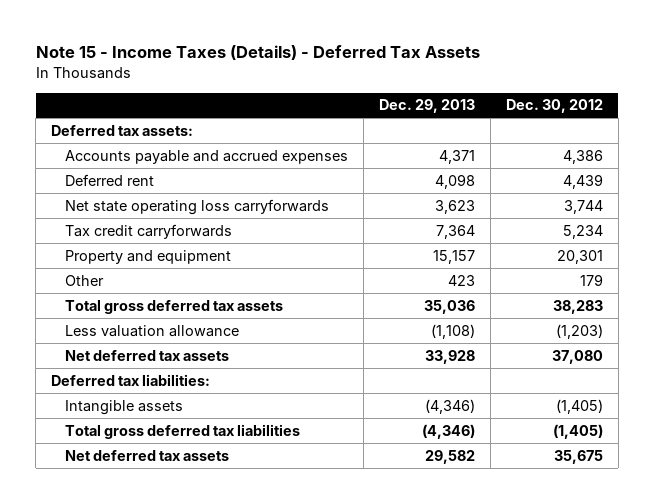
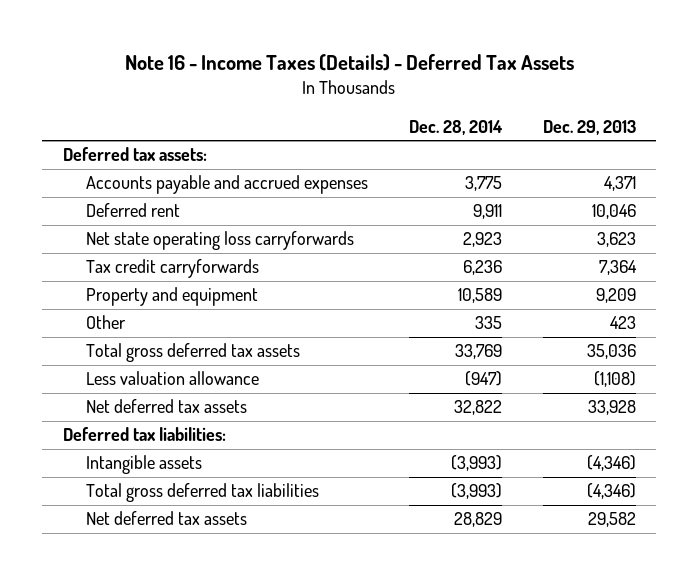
[35,45,480,61] Note 15 - Income Taxes (Details) - Deferred Tax Assets -> [125,54,575,72] Note 16 - Income Taxes (Details) - Deferred Tax Assets
[505,99,603,114] Dec. 30, 2012 -> none
none -> [408,119,503,135] Dec. 28, 2014
[434,173,475,189] 4,098 -> [591,204,636,220] 10,046
[432,249,475,264] 15,157 -> [595,288,636,304] 9,209

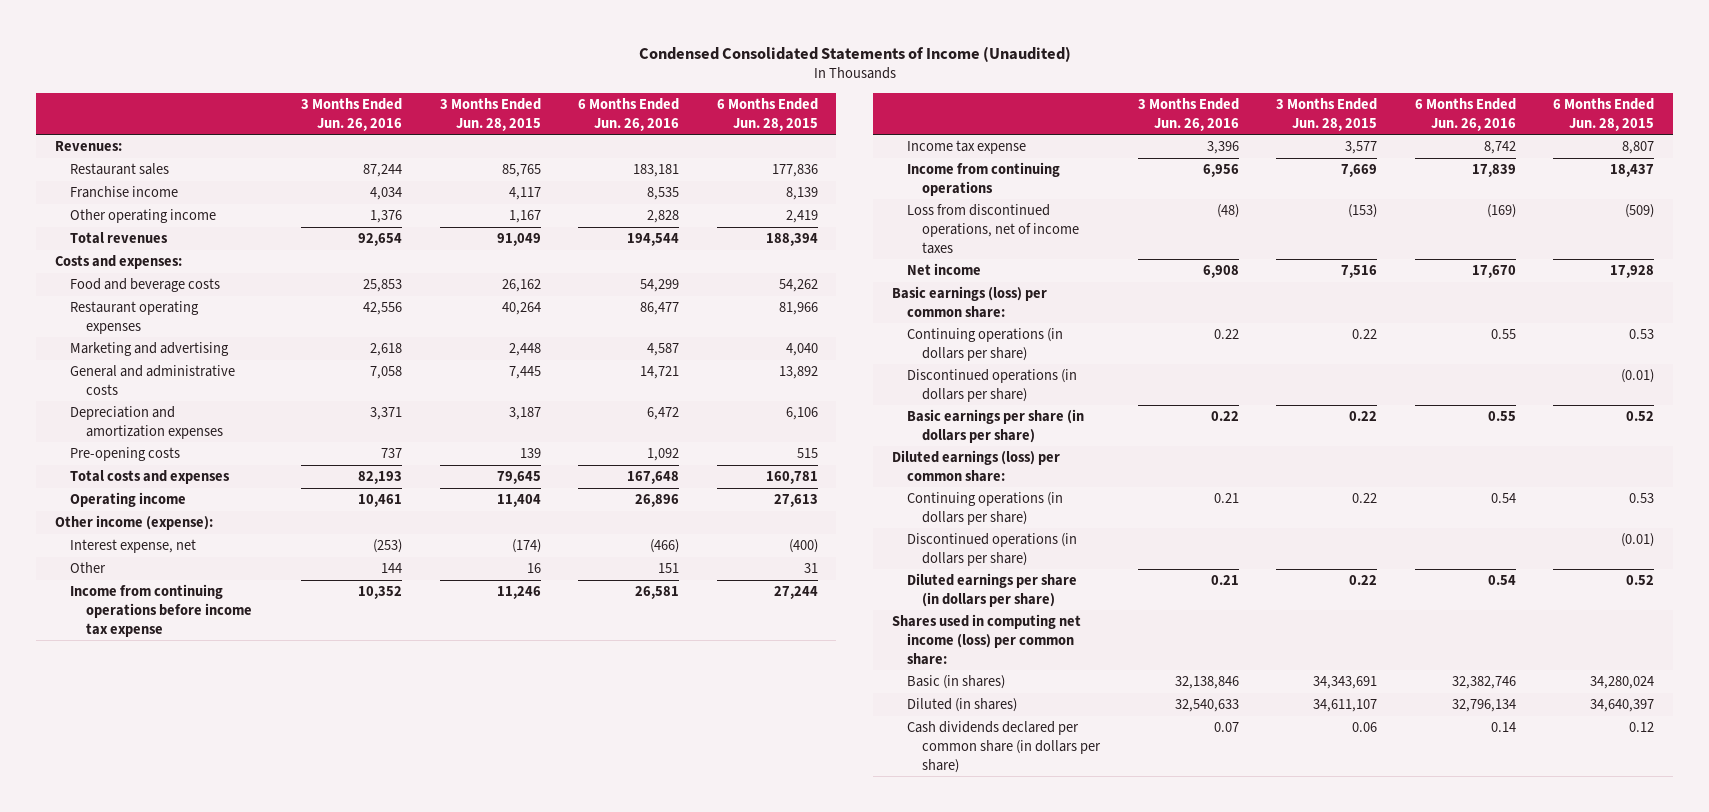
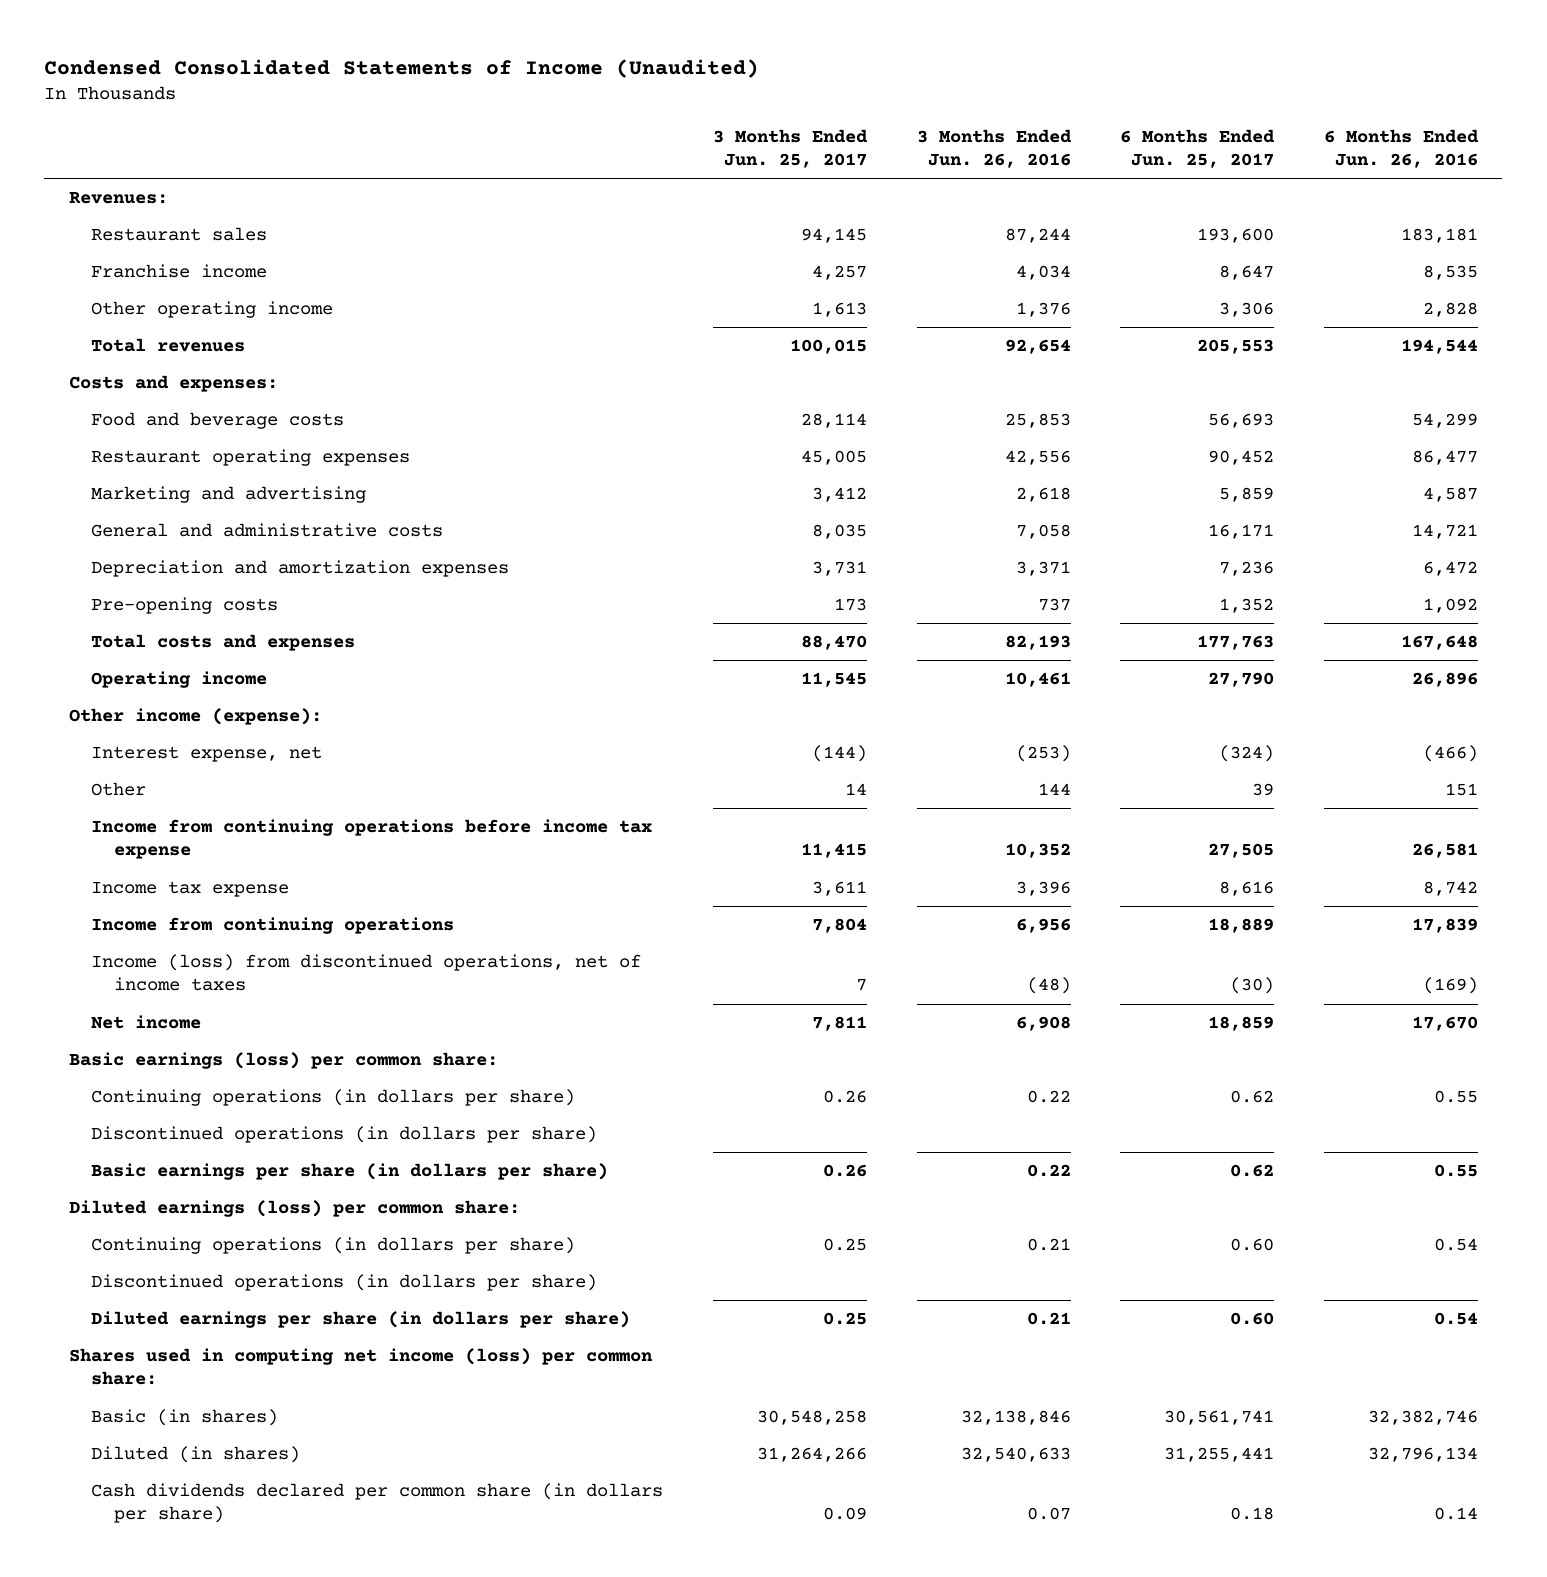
[439,97,541,131] 3 Months Ended Jun. 28, 2015 -> none
[716,97,818,131] 6 Months Ended Jun. 28, 2015 -> none
none -> [712,128,868,169] 3 Months Ended Jun. 25, 2017
none -> [1120,128,1276,169] 6 Months Ended Jun. 25, 2017
[906,204,1080,254] Loss from discontinued operations, net of income taxes -> [91,954,642,992] Income (loss) from discontinued operations, net of income taxes

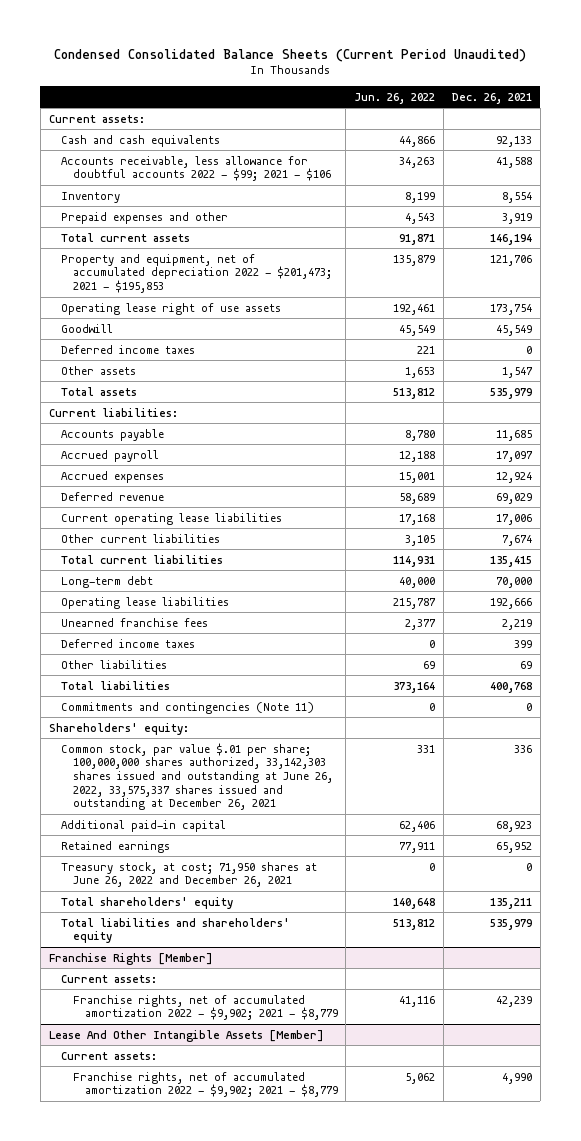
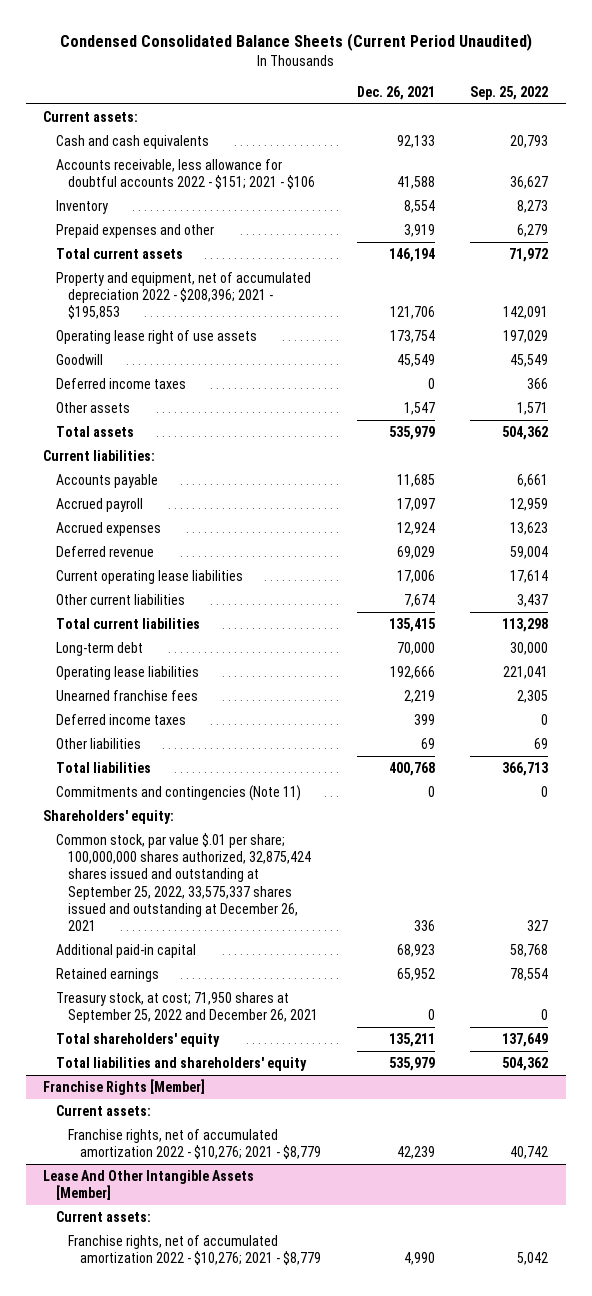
[354,92,436,104] Jun. 26, 2022 -> none
none -> [470,85,549,100] Sep. 25, 2022
[60,155,331,182] Accounts receivable, less allowance for doubtful accounts 2022 - $99; 2021 - $106 -> [55,158,315,190] Accounts receivable, less allowance for doubtful accounts 2022 - $151; 2021 - $106
[60,253,332,293] Property and equipment, net of accumulated depreciation 2022 - $201,473; 2021 - $195,853 -> [55,271,311,320] Property and equipment, net of accumulated depreciation 2022 - $208,396; 2021 - $195,853
[60,742,333,811] Common stock, par value $.01 per share; 100,000,000 shares authorized, 33,142,303 shares issued and outstanding at June 26, 2022, 33,575,337 shares issued and outstanding at December 26, 2021 -> [55,832,311,932] Common stock, par value $.01 per share; 100,000,000 shares authorized, 32,875,424 shares issued and outstanding at September 25, 2022, 33,575,337 shares issued and outstanding at December 26, 2021
[60,861,317,888] Treasury stock, at cost; 71,950 shares at June 26, 2022 and December 26, 2021 -> [55,991,318,1024] Treasury stock, at cost; 71,950 shares at September 25, 2022 and December 26, 2021
[72,994,338,1021] Franchise rights, net of accumulated amortization 2022 - $9,902; 2021 - $8,779 -> [67,1128,322,1160] Franchise rights, net of accumulated amortization 2022 - $10,276; 2021 - $8,779
[72,1071,338,1098] Franchise rights, net of accumulated amortization 2022 - $9,902; 2021 - $8,779 -> [67,1234,322,1266] Franchise rights, net of accumulated amortization 2022 - $10,276; 2021 - $8,779

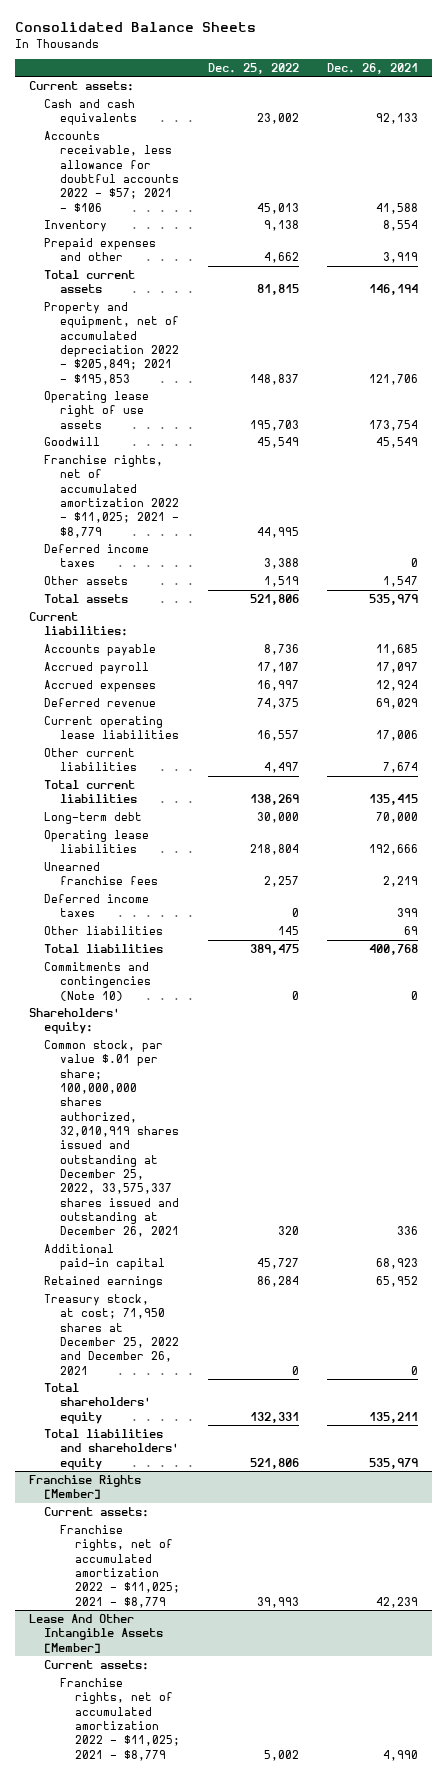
[59,33,532,52] Condensed Consolidated Balance Sheets (Current Period Unaudited) -> [14,22,256,33] Consolidated Balance Sheets
[470,85,549,100] Sep. 25, 2022 -> none
none -> [207,62,299,74] Dec. 25, 2022
[55,158,315,190] Accounts receivable, less allowance for doubtful accounts 2022 - $151; 2021 - $106 -> [44,131,179,212] Accounts receivable, less allowance for doubtful accounts 2022 - $57; 2021 - $106
[55,271,311,320] Property and equipment, net of accumulated depreciation 2022 - $208,396; 2021 - $195,853 -> [44,302,179,385] Property and equipment, net of accumulated depreciation 2022 - $205,849; 2021 - $195,853
none -> [44,455,179,538] Franchise rights, net of accumulated amortization 2022 - $11,025; 2021 - $8,779
[55,784,301,801] Commitments and contingencies (Note 11) -> [44,962,151,1001] Commitments and contingencies (Note 10)
[55,832,311,932] Common stock, par value $.01 per share; 100,000,000 shares authorized, 32,875,424 shares issued and outstanding at September 25, 2022, 33,575,337 shares issued and outstanding at December 26, 2021 -> [44,1040,179,1238] Common stock, par value $.01 per share; 100,000,000 shares authorized, 32,010,919 shares issued and outstanding at December 25, 2022, 33,575,337 shares issued and outstanding at December 26, 2021
[55,991,318,1024] Treasury stock, at cost; 71,950 shares at September 25, 2022 and December 26, 2021 -> [44,1294,179,1375] Treasury stock, at cost; 71,950 shares at December 25, 2022 and December 26, 2021
[67,1128,322,1160] Franchise rights, net of accumulated amortization 2022 - $10,276; 2021 - $8,779 -> [59,1525,180,1608] Franchise rights, net of accumulated amortization 2022 - $11,025; 2021 - $8,779
[67,1234,322,1266] Franchise rights, net of accumulated amortization 2022 - $10,276; 2021 - $8,779 -> [59,1678,180,1761] Franchise rights, net of accumulated amortization 2022 - $11,025; 2021 - $8,779

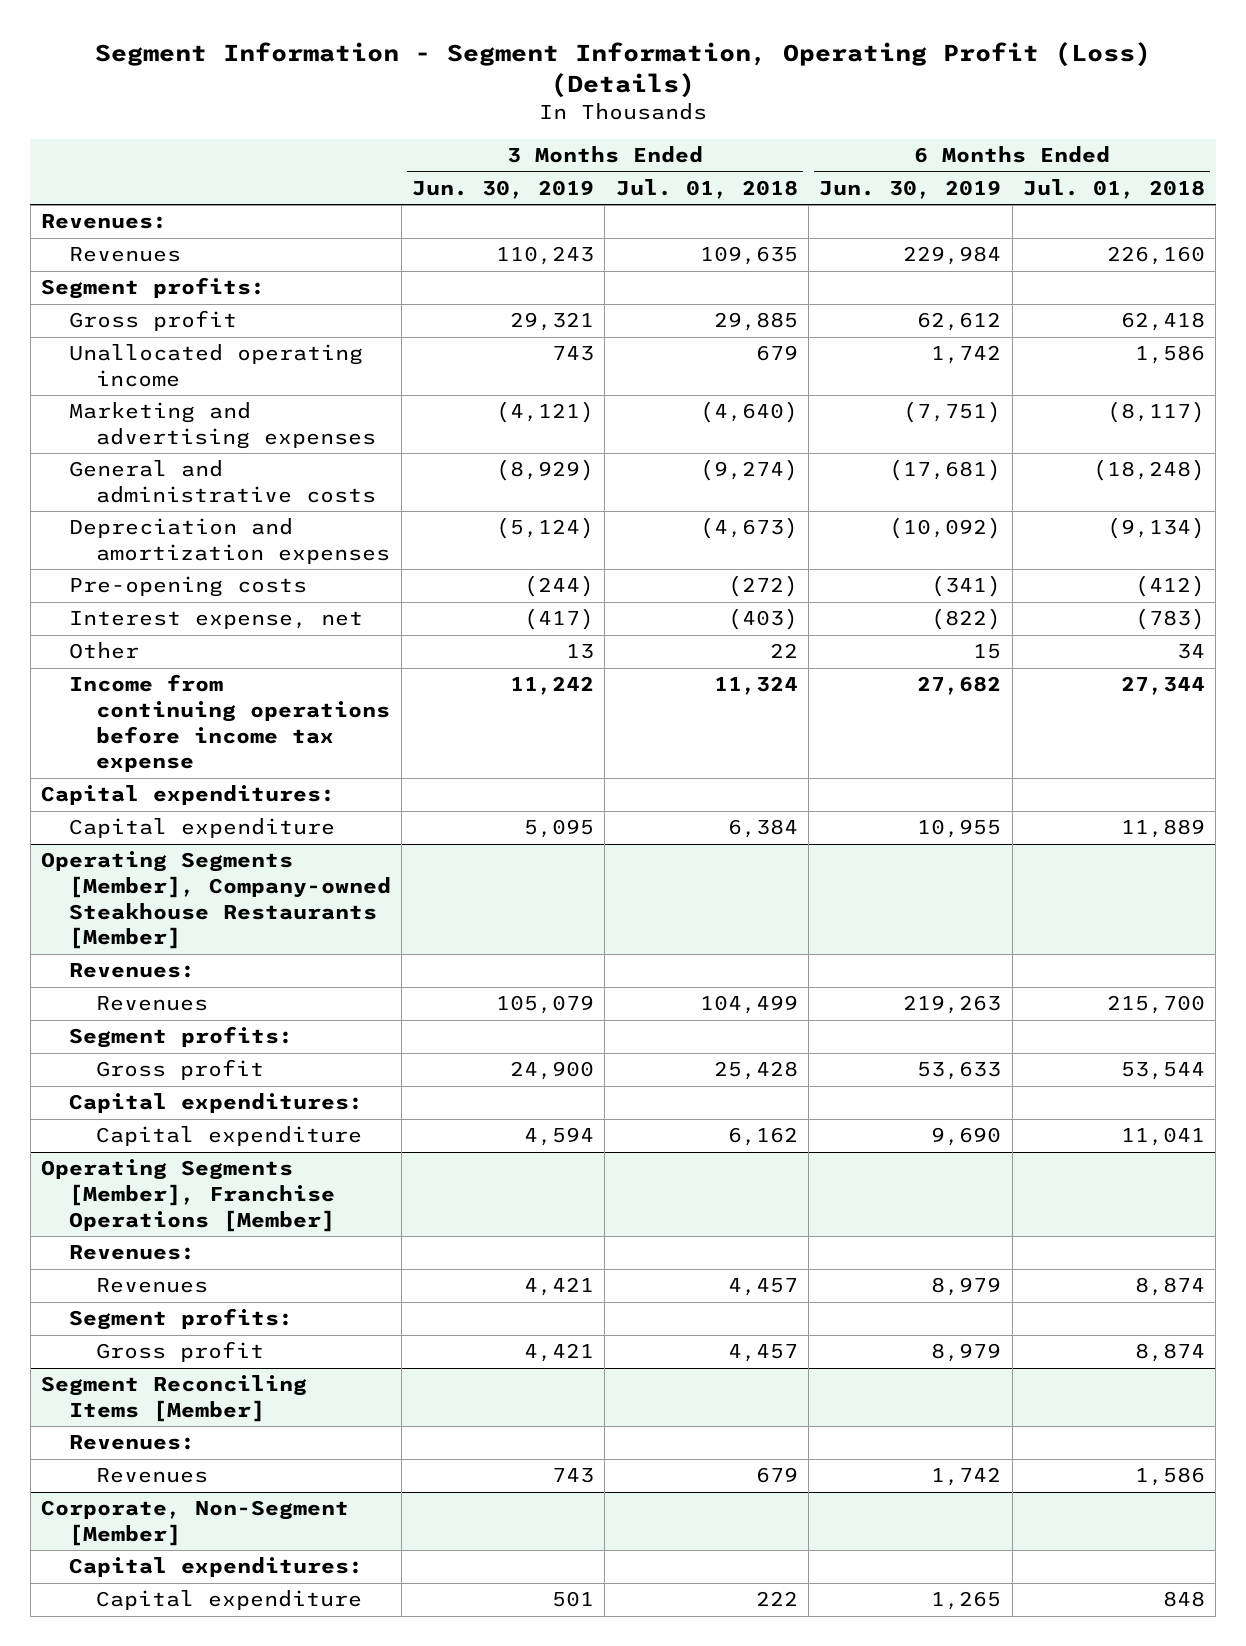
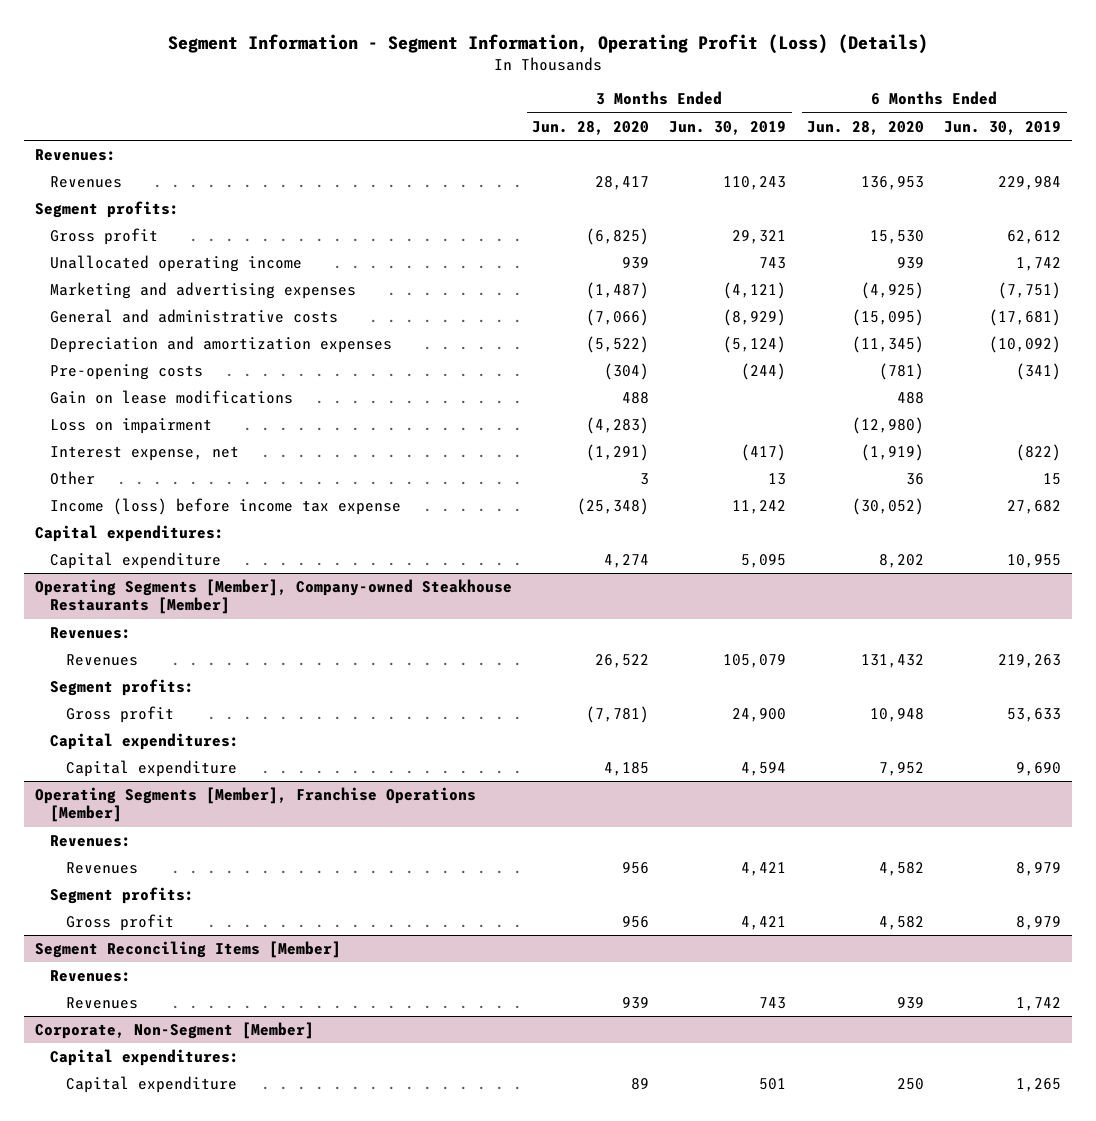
[615,178,798,199] Jul. 01, 2018 -> none
[1022,178,1205,199] Jul. 01, 2018 -> none
none -> [532,120,650,135] Jun. 28, 2020
none -> [806,120,924,135] Jun. 28, 2020
none -> [50,390,294,405] Gain on lease modifications
none -> [50,418,213,435] Loss on impairment
[68,674,391,773] Income from continuing operations before income tax expense -> [50,498,402,516] Income (loss) before income tax expense

